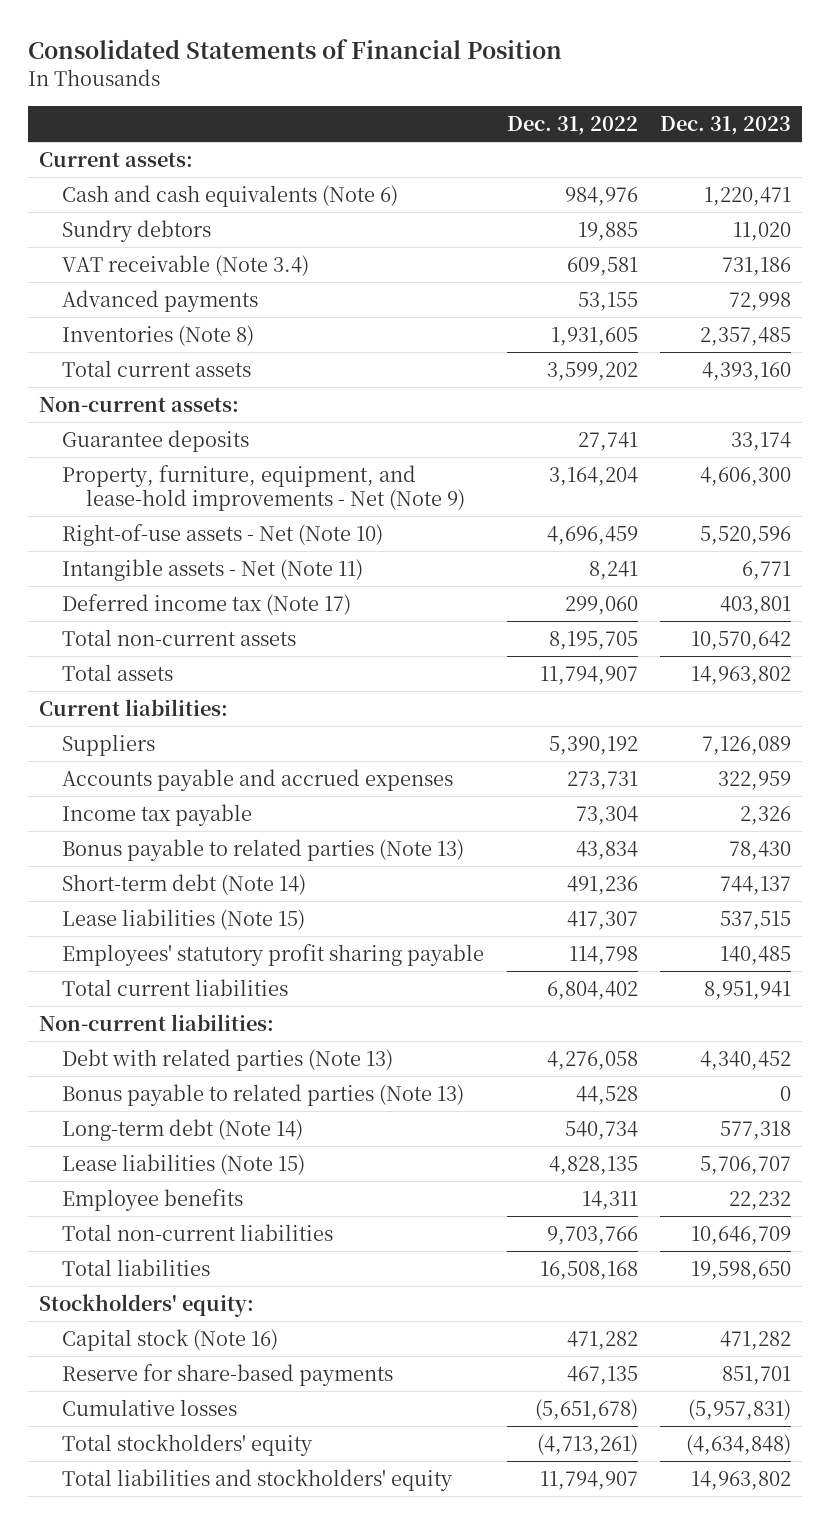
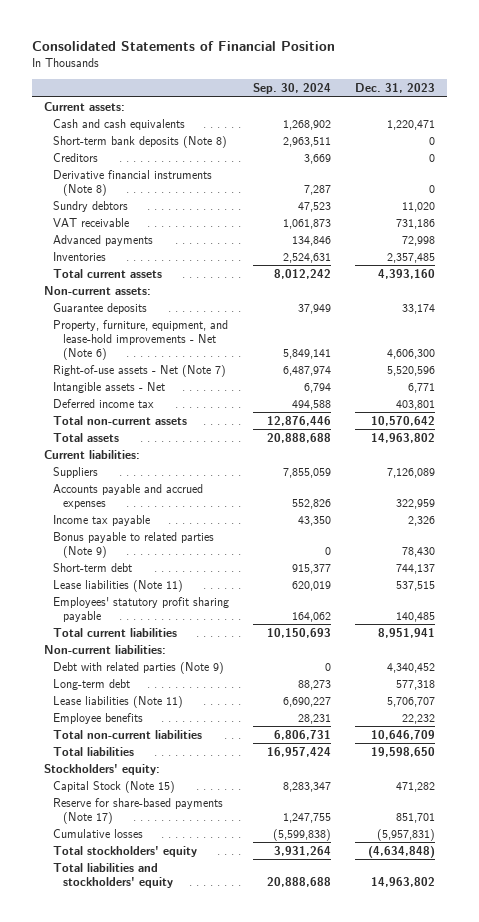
[506,116,638,136] Dec. 31, 2022 -> none
none -> [253,83,332,95] Sep. 30, 2024
[62,184,399,207] Cash and cash equivalents (Note 6) -> [53,118,186,130] Cash and cash equivalents
none -> [53,135,228,148] Short-term bank deposits (Note 8)
none -> [53,152,99,162] Creditors
none -> [53,169,213,196] Derivative financial instruments (Note 8)
[62,254,310,276] VAT receivable (Note 3.4) -> [53,217,130,227] VAT receivable
[62,324,255,346] Inventories (Note 8) -> [53,251,107,261] Inventories
[62,464,465,512] Property, furniture, equipment, and lease-hold improvements - Net (Note 9) -> [53,319,229,360] Property, furniture, equipment, and lease-hold improvements - Net (Note 6)
[62,523,384,546] Right-of-use assets - Net (Note 10) -> [53,364,227,377] Right-of-use assets - Net (Note 7)
[62,558,364,581] Intangible assets - Net (Note 11) -> [53,381,166,393] Intangible assets - Net
[62,593,352,615] Deferred income tax (Note 17) -> [53,398,155,408] Deferred income tax
[62,838,465,861] Bonus payable to related parties (Note 13) -> [53,531,215,558] Bonus payable to related parties (Note 9)
[62,873,307,895] Short-term debt (Note 14) -> [53,562,133,572] Short-term debt
[62,908,306,930] Lease liabilities (Note 15) -> [53,579,184,592] Lease liabilities (Note 11)
[62,1083,465,1106] Bonus payable to related parties (Note 13) -> none
[62,1048,394,1071] Debt with related parties (Note 13) -> [53,661,225,674] Debt with related parties (Note 9)
[62,1118,304,1141] Long-term debt (Note 14) -> [53,678,131,690] Long-term debt
[62,1153,306,1175] Lease liabilities (Note 15) -> [53,695,184,708] Lease liabilities (Note 11)
[62,1328,279,1351] Capital stock (Note 16) -> [53,780,176,793] Capital Stock (Note 15)
[62,1363,394,1386] Reserve for share-based payments -> [53,797,224,824] Reserve for share-based payments (Note 17)

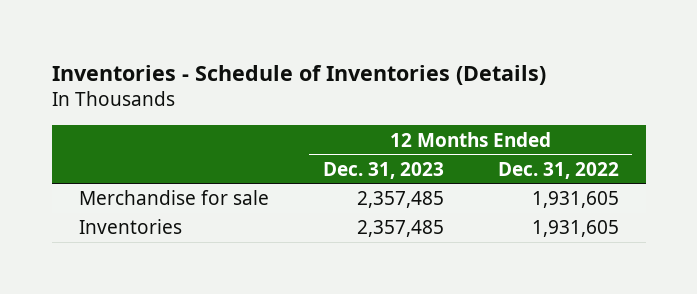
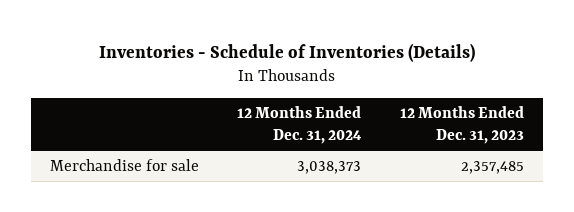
[497,161,619,179] Dec. 31, 2022 -> none
none -> [237,106,363,145] 12 Months Ended Dec. 31, 2024
[78,219,182,235] Inventories -> none

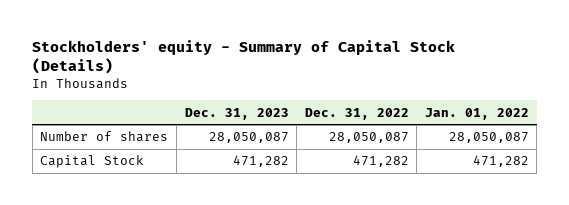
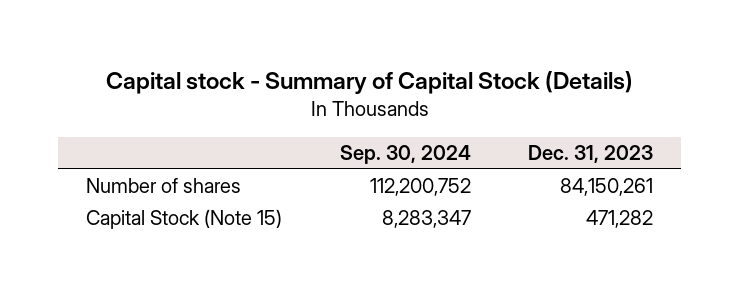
[32,39,456,75] Stockholders' equity - Summary of Capital Stock (Details) -> [105,71,633,95] Capital stock - Summary of Capital Stock (Details)
[304,107,409,120] Dec. 31, 2022 -> none
[424,107,529,120] Jan. 01, 2022 -> none
none -> [339,145,471,165] Sep. 30, 2024
[208,132,289,144] 28,050,087 -> [559,178,653,197] 84,150,261
[40,155,145,169] Capital Stock -> [86,209,283,230] Capital Stock (Note 15)

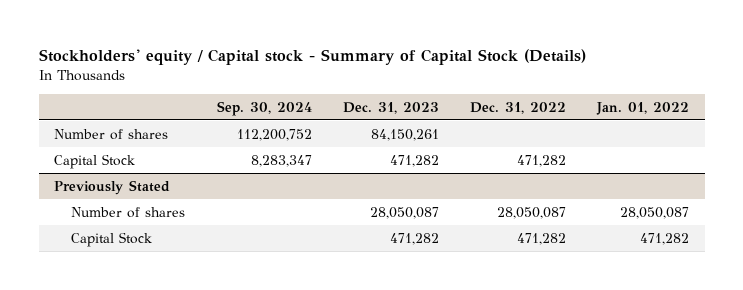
[105,71,633,95] Capital stock - Summary of Capital Stock (Details) -> [38,48,586,65] Stockholders' equity / Capital stock - Summary of Capital Stock (Details)
none -> [469,101,566,114] Dec. 31, 2022
none -> [595,101,689,115] Jan. 01, 2022
[86,209,283,230] Capital Stock (Note 15) -> [54,153,136,169] Capital Stock
none -> [54,179,171,195] Previously Stated
none -> [71,206,186,218] Number of shares
none -> [71,231,153,247] Capital Stock

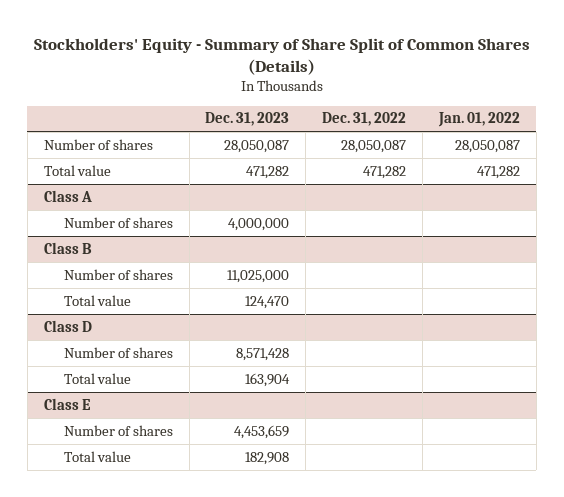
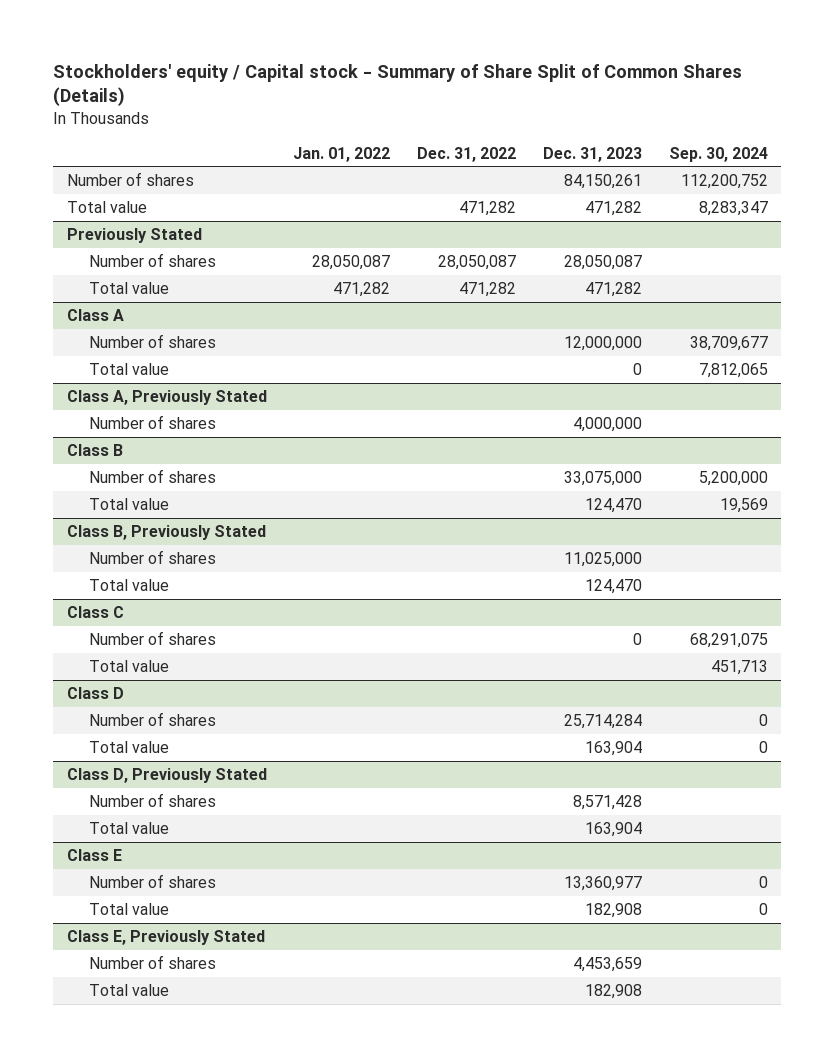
[33,37,530,75] Stockholders' Equity - Summary of Share Split of Common Shares (Details) -> [53,63,743,107] Stockholders' equity / Capital stock - Summary of Share Split of Common Shares (Details)
none -> [668,146,768,162] Sep. 30, 2024
none -> [66,171,194,186] Number of shares
none -> [66,200,147,213] Total value
none -> [66,227,202,243] Previously Stated
none -> [89,333,217,348] Number of shares
none -> [89,362,170,375] Total value
none -> [66,389,267,405] Class A, Previously Stated
none -> [89,468,217,483] Number of shares
none -> [89,497,170,510] Total value
none -> [66,524,266,540] Class B, Previously Stated
none -> [66,605,124,618] Class C
none -> [89,630,217,645] Number of shares
none -> [89,659,170,672] Total value
none -> [89,711,217,726] Number of shares
none -> [89,740,170,753] Total value
none -> [66,767,267,783] Class D, Previously Stated
none -> [89,873,217,888] Number of shares
none -> [89,902,170,915] Total value
none -> [66,929,265,945] Class E, Previously Stated

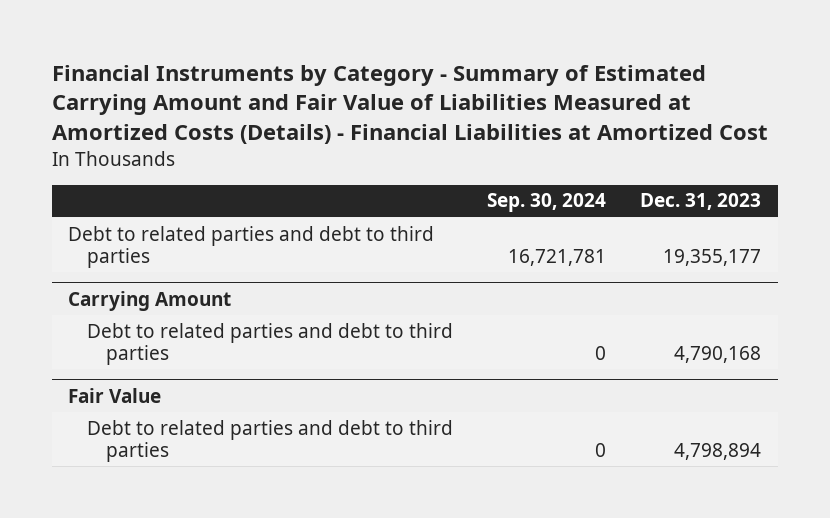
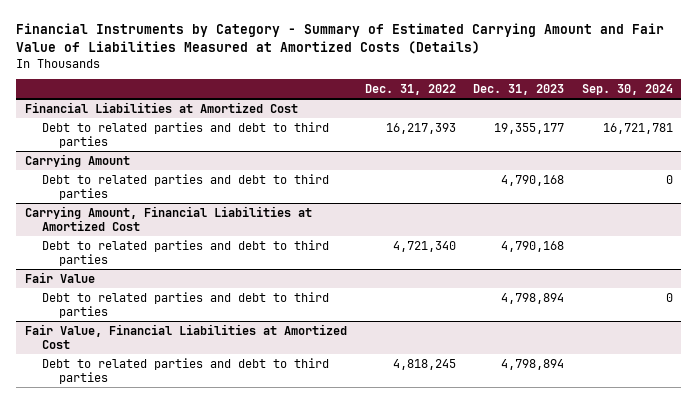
[51,65,768,144] Financial Instruments by Category - Summary of Estimated Carrying Amount and Fair Value of Liabilities Measured at Amortized Costs (Details) - Financial Liabilities at Amortized Cost -> [16,23,665,55] Financial Instruments by Category - Summary of Estimated Carrying Amount and Fair Value of Liabilities Measured at Amortized Costs (Details)
none -> [364,83,456,95] Dec. 31, 2022
none -> [25,101,299,113] Financial Liabilities at Amortized Cost
none -> [25,205,313,231] Carrying Amount, Financial Liabilities at Amortized Cost
none -> [42,239,330,266] Debt to related parties and debt to third parties
none -> [25,323,348,349] Fair Value, Financial Liabilities at Amortized Cost
none -> [42,357,330,384] Debt to related parties and debt to third parties

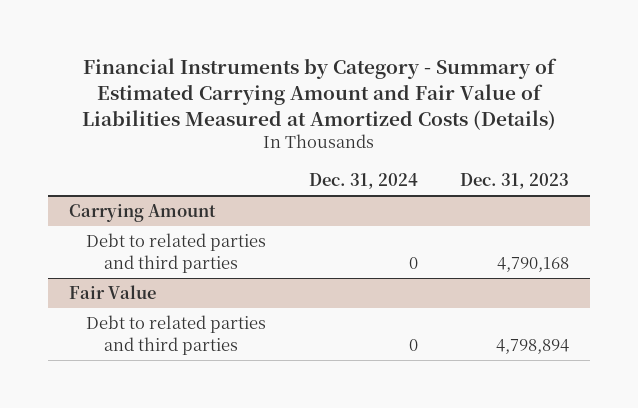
[364,83,456,95] Dec. 31, 2022 -> none
[581,83,673,95] Sep. 30, 2024 -> none
none -> [308,173,418,190] Dec. 31, 2024
[25,101,299,113] Financial Liabilities at Amortized Cost -> none
[42,121,330,148] Debt to related parties and debt to third parties -> none
[25,205,313,231] Carrying Amount, Financial Liabilities at Amortized Cost -> none
[42,239,330,266] Debt to related parties and debt to third parties -> none
[42,173,330,200] Debt to related parties and debt to third parties -> [86,233,267,273] Debt to related parties and third parties
[25,323,348,349] Fair Value, Financial Liabilities at Amortized Cost -> none
[42,357,330,384] Debt to related parties and debt to third parties -> none
[42,291,330,318] Debt to related parties and debt to third parties -> [86,315,267,355] Debt to related parties and third parties

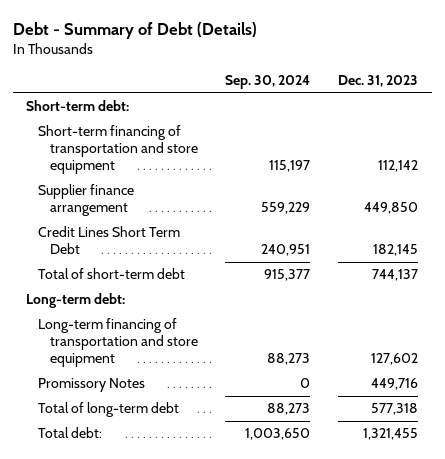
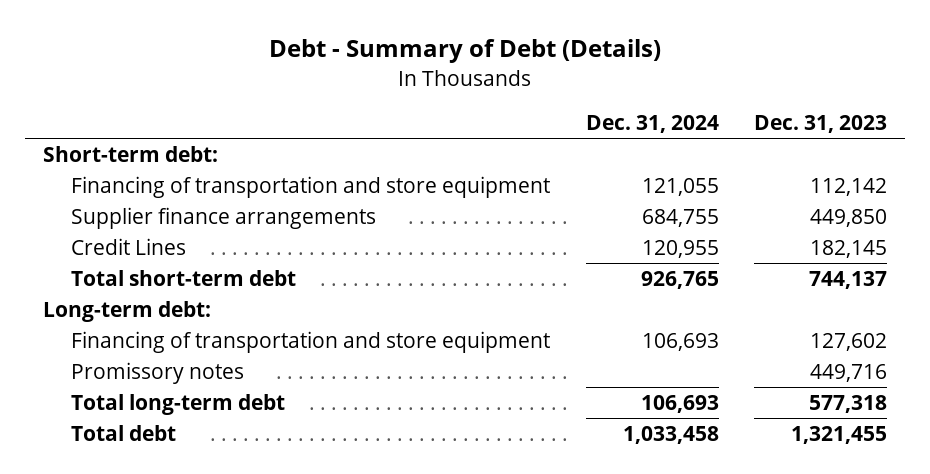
[225,75,311,90] Sep. 30, 2024 -> none
none -> [585,114,719,133] Dec. 31, 2024
[38,125,198,175] Short-term financing of transportation and store equipment -> [71,176,551,199] Financing of transportation and store equipment
[38,184,135,217] Supplier finance arrangement -> [71,207,377,230] Supplier finance arrangements
[38,226,181,255] Credit Lines Short Term Debt -> [71,238,187,256] Credit Lines
[38,268,186,280] Total of short-term debt -> [71,270,297,287] Total short-term debt
[38,318,198,368] Long-term financing of transportation and store equipment -> [71,331,551,354] Financing of transportation and store equipment
[38,378,146,393] Promissory Notes -> [71,362,245,385] Promissory notes
[38,402,180,418] Total of long-term debt -> [71,394,286,416] Total long-term debt
[38,427,103,439] Total debt: -> [71,425,177,442] Total debt

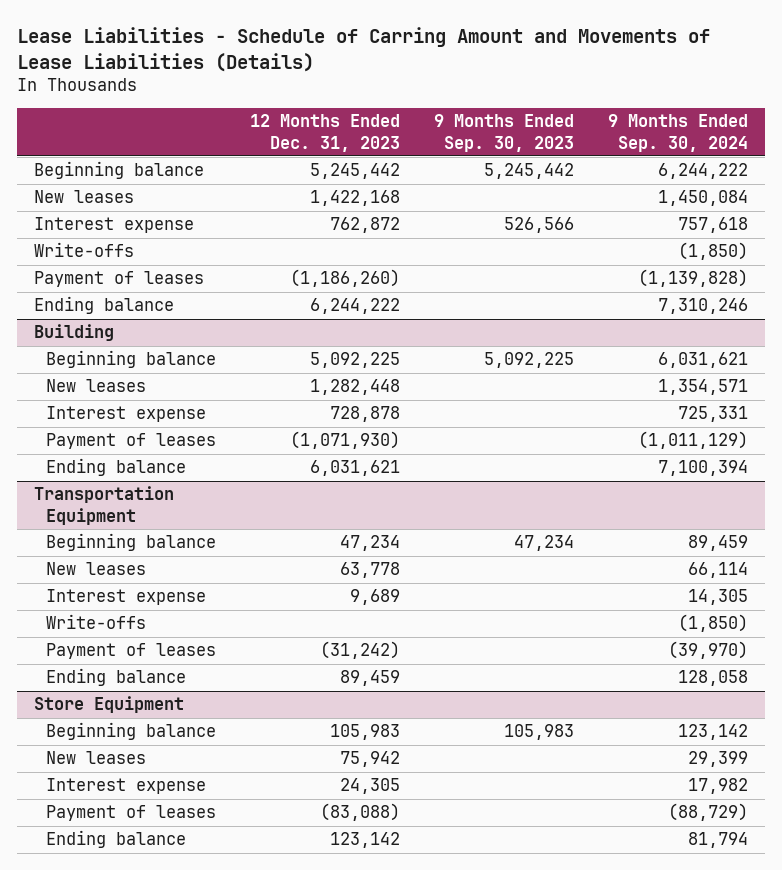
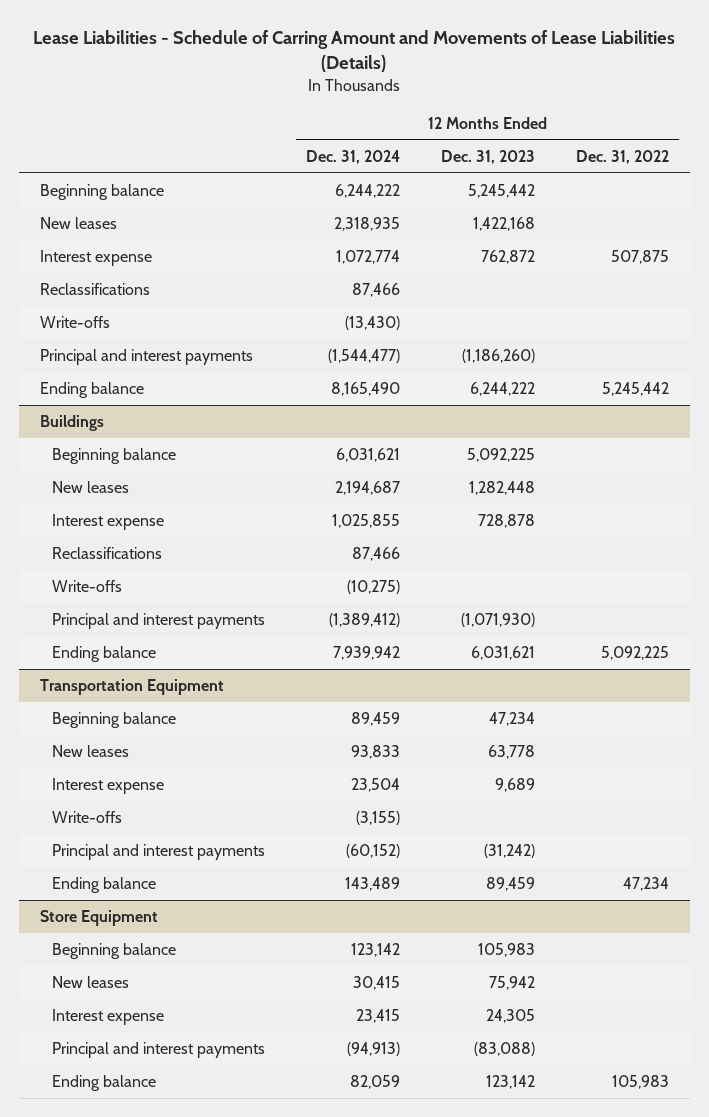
[434,114,575,152] 9 Months Ended Sep. 30, 2023 -> none
[608,114,749,152] 9 Months Ended Sep. 30, 2024 -> none
none -> [306,150,401,165] Dec. 31, 2024
none -> [576,150,670,165] Dec. 31, 2022
none -> [39,283,150,296] Reclassifications
[33,271,204,288] Payment of leases -> [39,349,253,366] Principal and interest payments
[33,324,114,342] Building -> [39,415,104,432] Buildings
none -> [52,547,163,560] Reclassifications
none -> [52,580,123,593] Write-offs
[46,433,217,450] Payment of leases -> [52,613,266,630] Principal and interest payments
[46,643,217,660] Payment of leases -> [52,844,266,861] Principal and interest payments
[46,805,217,822] Payment of leases -> [52,1042,266,1059] Principal and interest payments

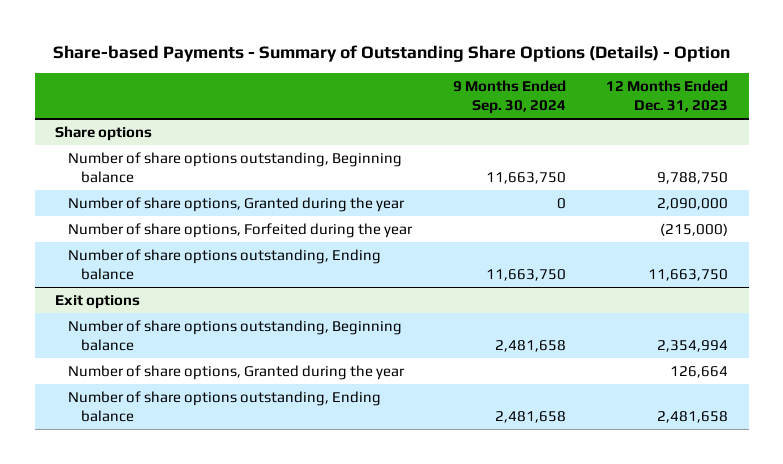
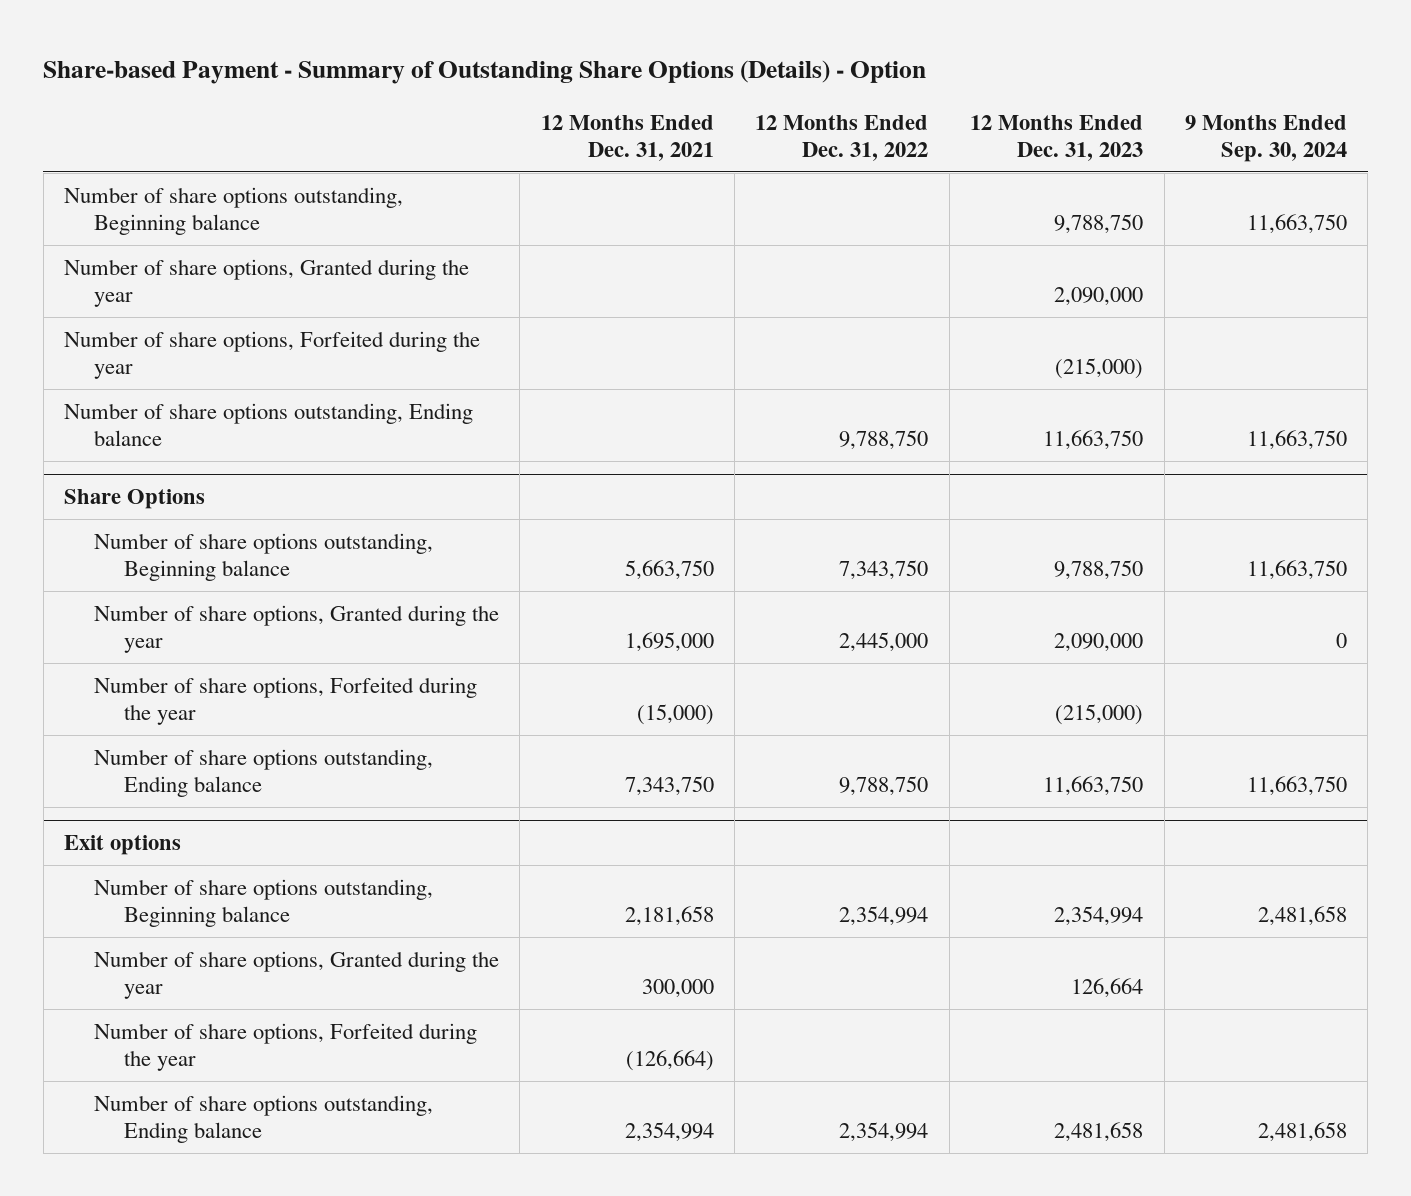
[52,45,730,63] Share-based Payments - Summary of Outstanding Share Options (Details) - Option -> [43,59,927,84] Share-based Payment - Summary of Outstanding Share Options (Details) - Option
none -> [540,114,714,161] 12 Months Ended Dec. 31, 2021
none -> [755,114,929,161] 12 Months Ended Dec. 31, 2022
[54,125,152,141] Share options -> none
none -> [64,258,470,307] Number of share options, Granted during the year
none -> [64,330,481,379] Number of share options, Forfeited during the year
none -> [64,402,474,446] Number of share options outstanding, Ending balance
none -> [64,489,206,510] Share Options
none -> [93,532,433,581] Number of share options outstanding, Beginning balance
none -> [93,1022,477,1071] Number of share options, Forfeited during the year

